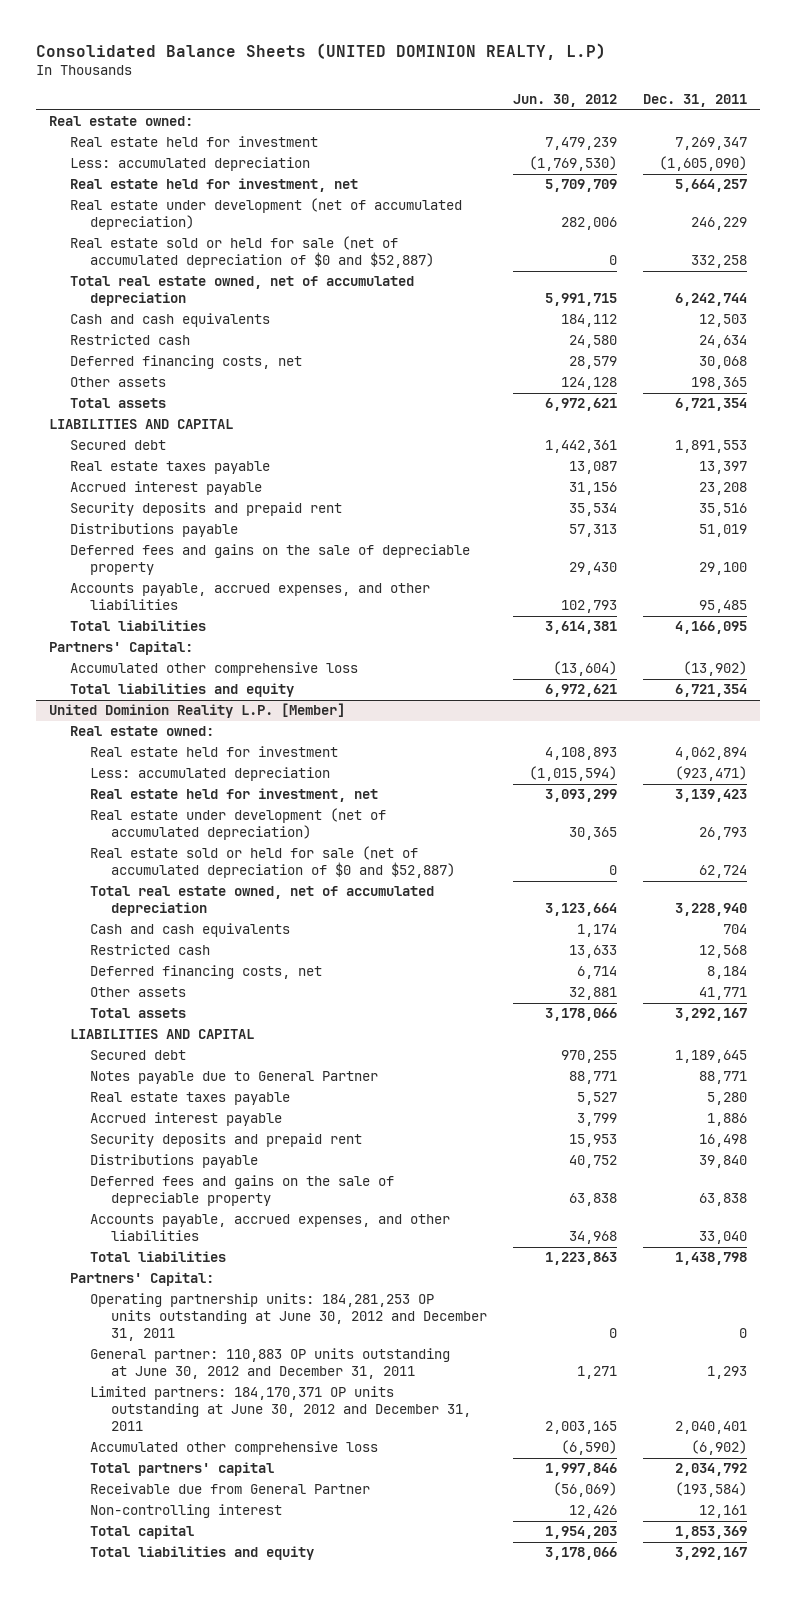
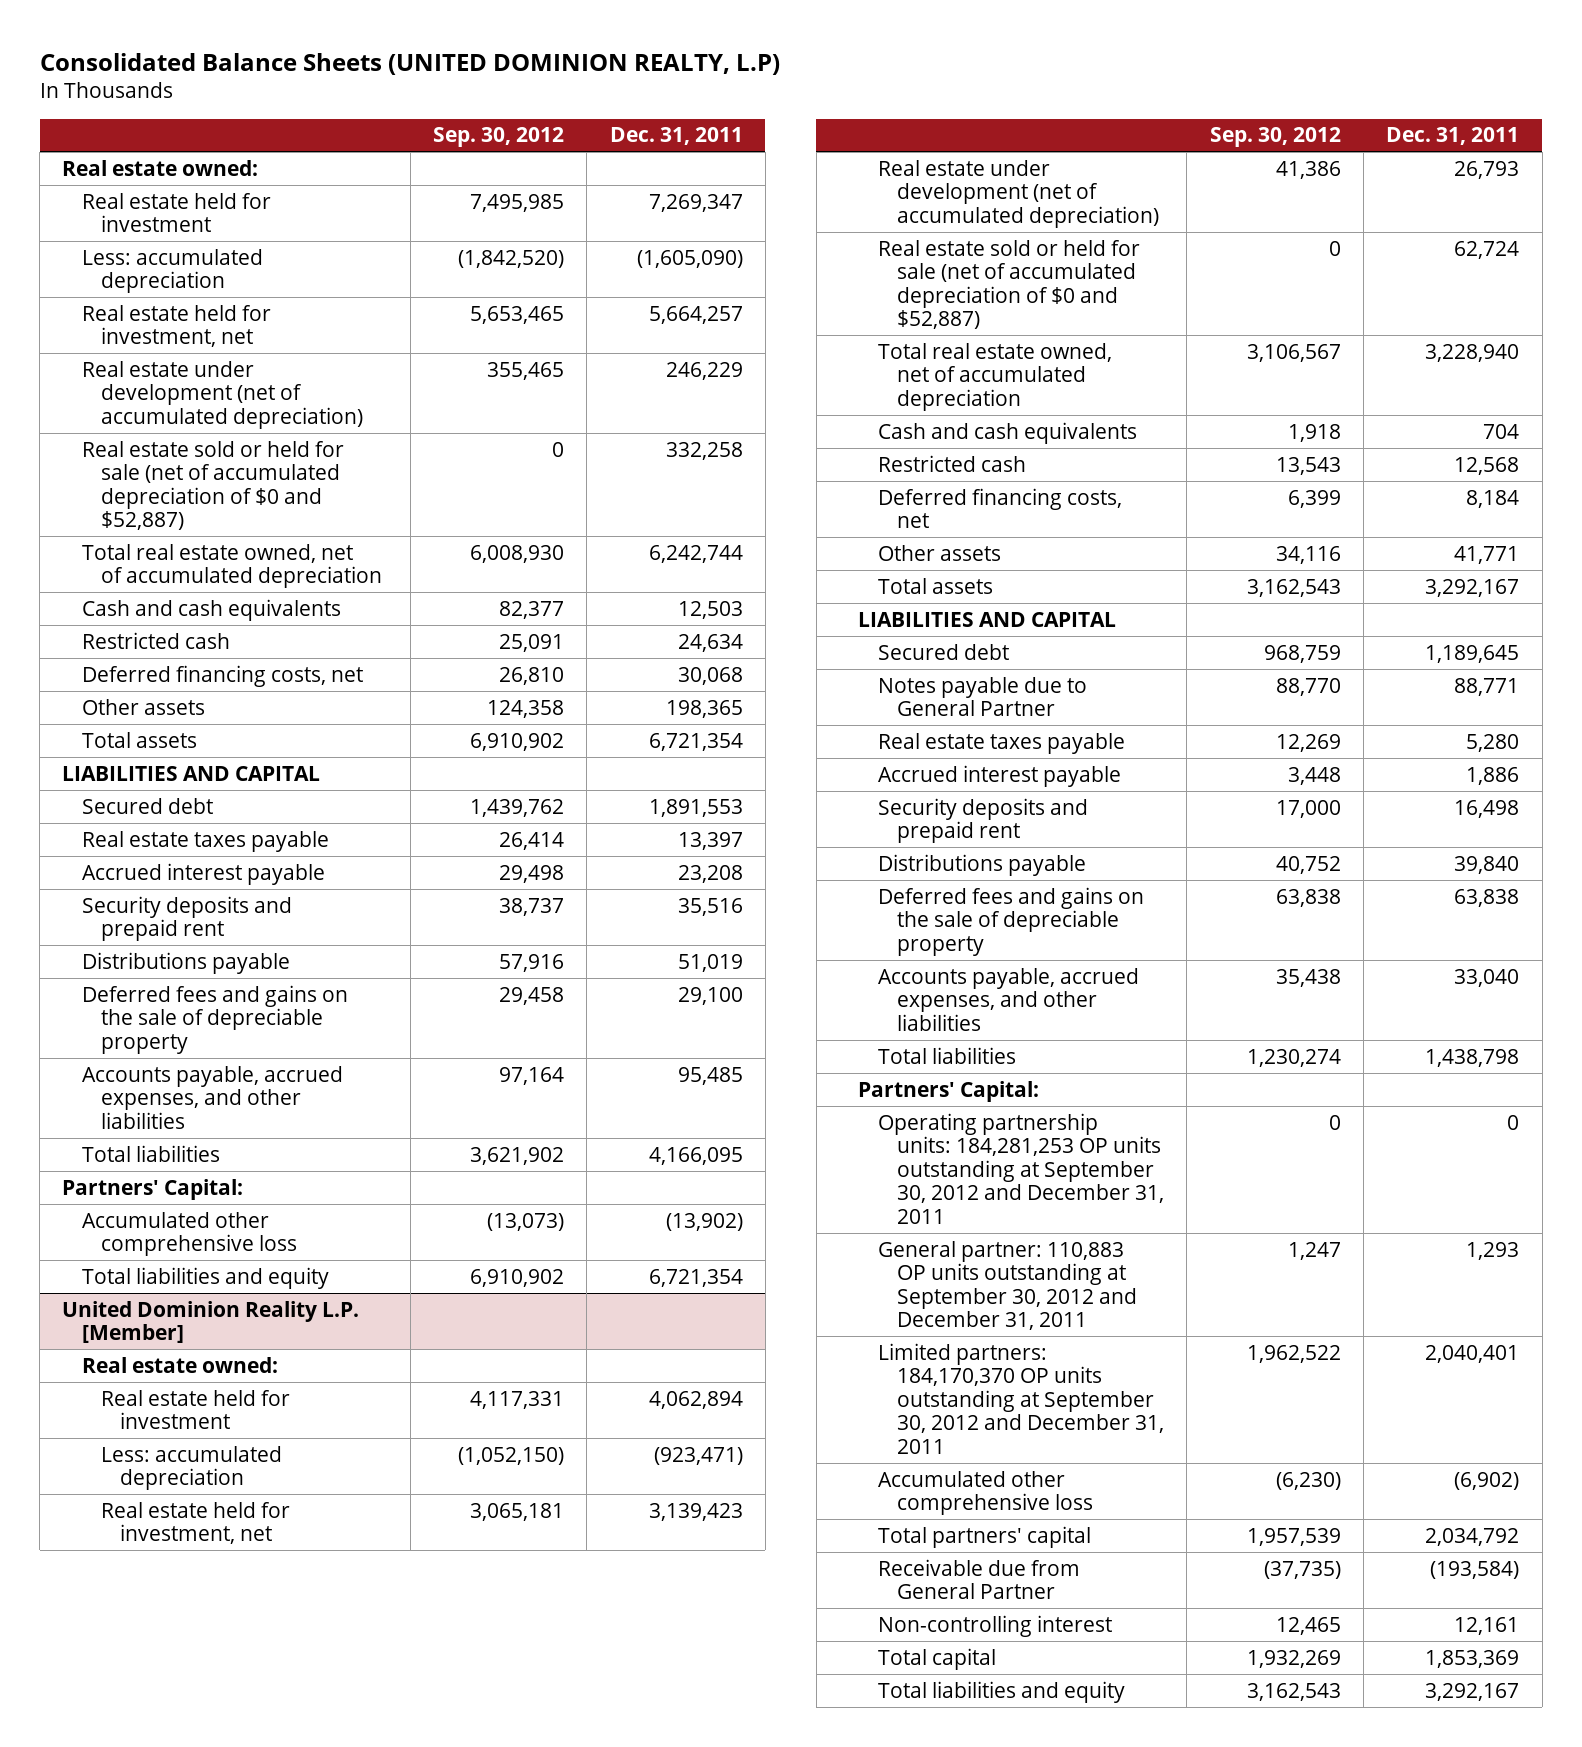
[512,94,617,108] Jun. 30, 2012 -> none
none -> [432,127,564,148] Sep. 30, 2012
[90,1293,487,1342] Operating partnership units: 184,281,253 OP units outstanding at June 30, 2012 and December 31, 2011 -> [877,1112,1164,1224] Operating partnership units: 184,281,253 OP units outstanding at September 30, 2012 and December 31, 2011
[90,1348,451,1380] General partner: 110,883 OP units outstanding at June 30, 2012 and December 31, 2011 -> [877,1240,1137,1331] General partner: 110,883 OP units outstanding at September 30, 2012 and December 31, 2011
[90,1386,471,1432] Limited partners: 184,170,371 OP units outstanding at June 30, 2012 and December 31, 2011 -> [877,1342,1164,1454] Limited partners: 184,170,370 OP units outstanding at September 30, 2012 and December 31, 2011

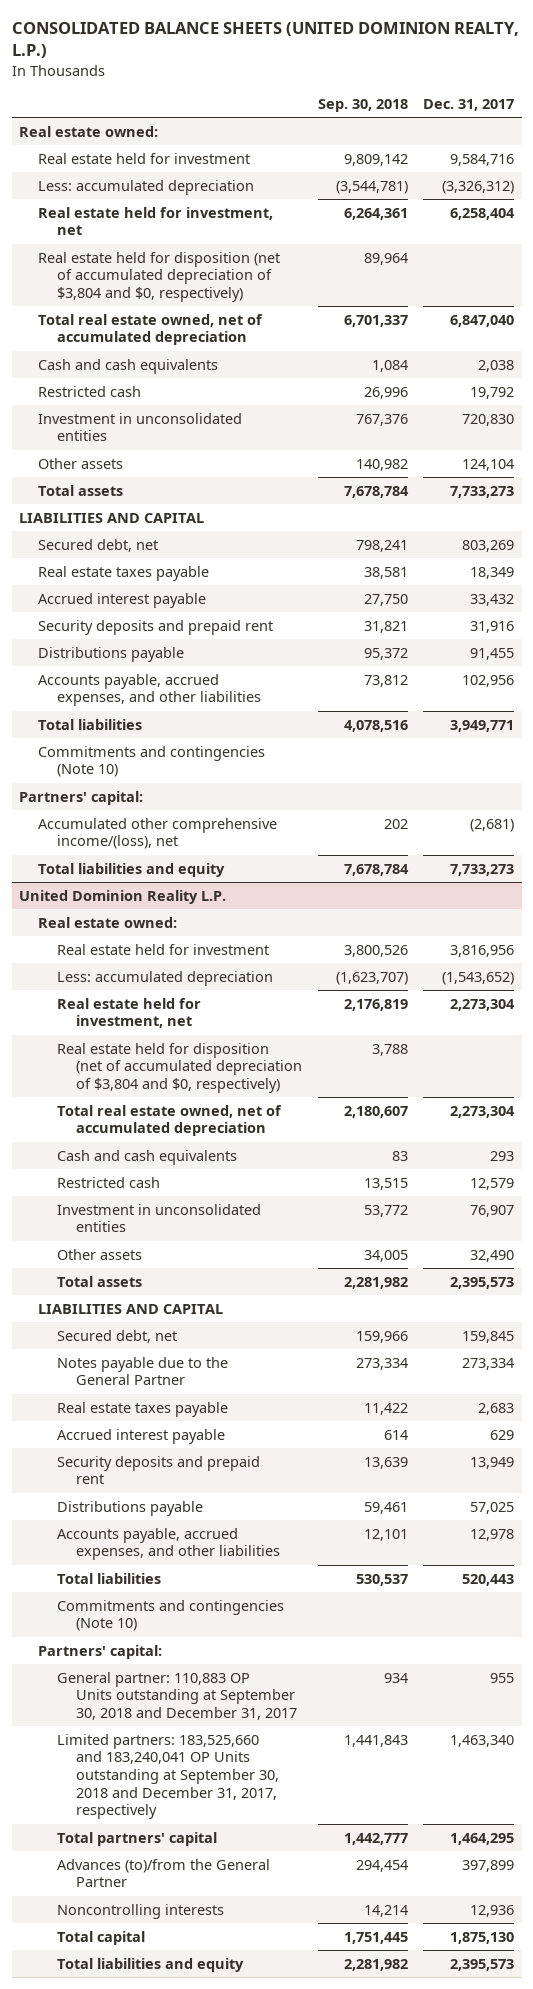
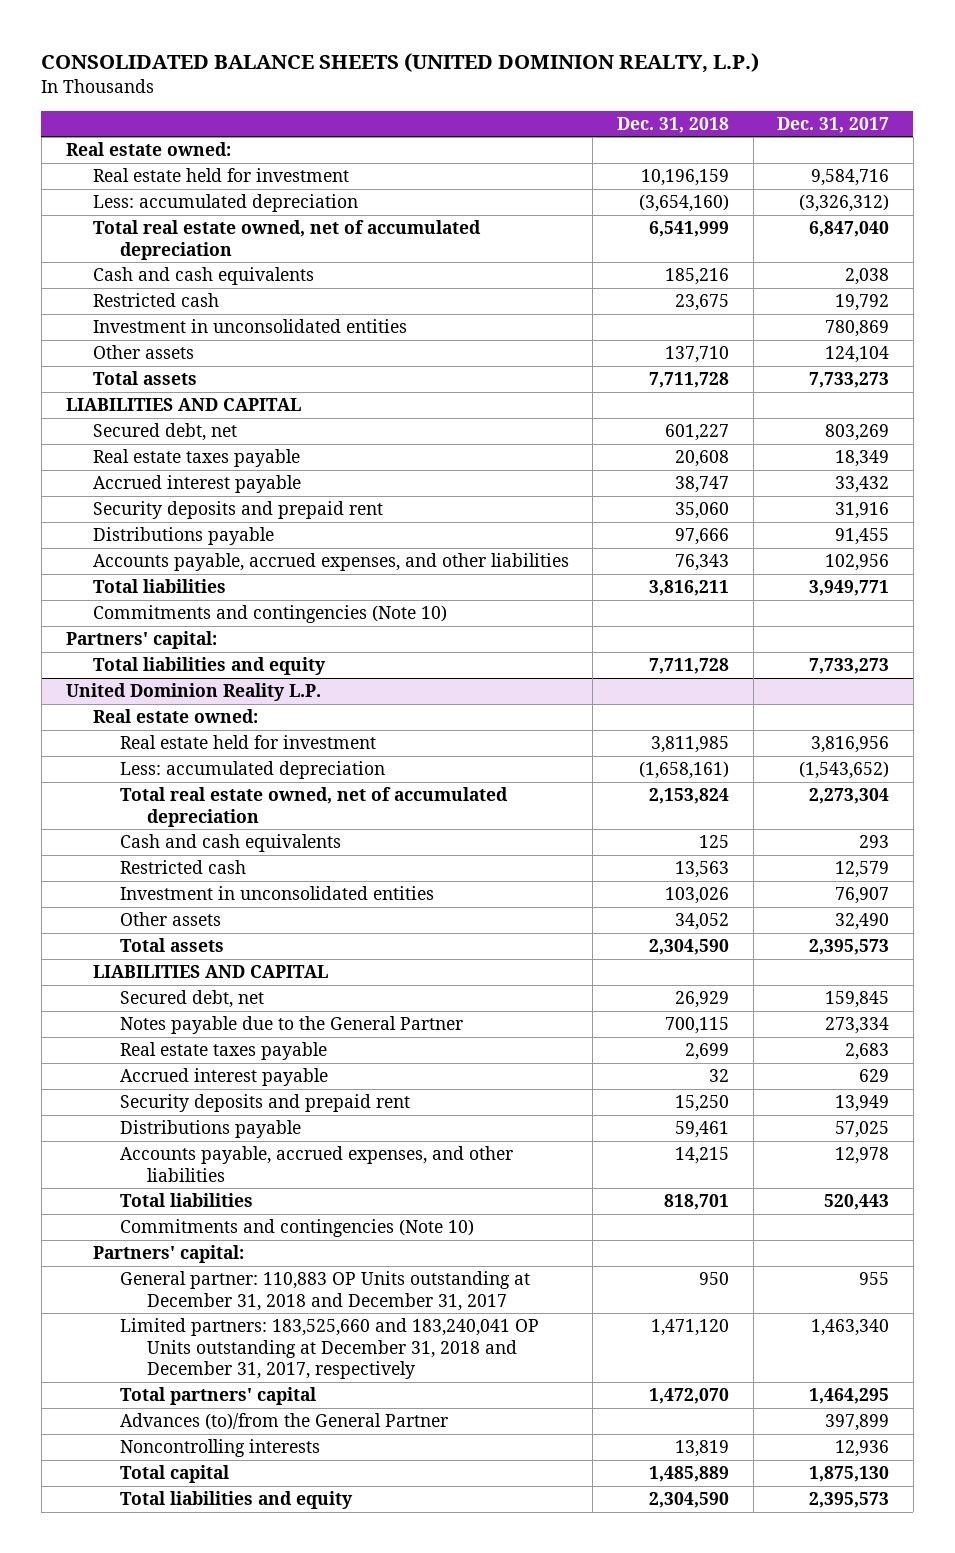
[317,98,408,112] Sep. 30, 2018 -> none
none -> [616,116,729,133] Dec. 31, 2018
[38,206,274,236] Real estate held for investment, net -> none
[38,251,281,302] Real estate held for disposition (net of accumulated depreciation of $3,804 and $0, respectively) -> none
[462,413,515,426] 720,830 -> [825,320,890,338] 780,869
[38,817,278,850] Accumulated other comprehensive income/(loss), net -> none
[57,997,202,1029] Real estate held for investment, net -> none
[57,1042,303,1093] Real estate held for disposition (net of accumulated depreciation of $3,804 and $0, respectively) -> none
[57,1671,298,1720] General partner: 110,883 OP Units outstanding at September 30, 2018 and December 31, 2017 -> [119,1271,530,1311] General partner: 110,883 OP Units outstanding at December 31, 2018 and December 31, 2017
[57,1733,280,1820] Limited partners: 183,525,660 and 183,240,041 OP Units outstanding at September 30, 2018 and December 31, 2017, respectively -> [119,1318,539,1380] Limited partners: 183,525,660 and 183,240,041 OP Units outstanding at December 31, 2018 and December 31, 2017, respectively

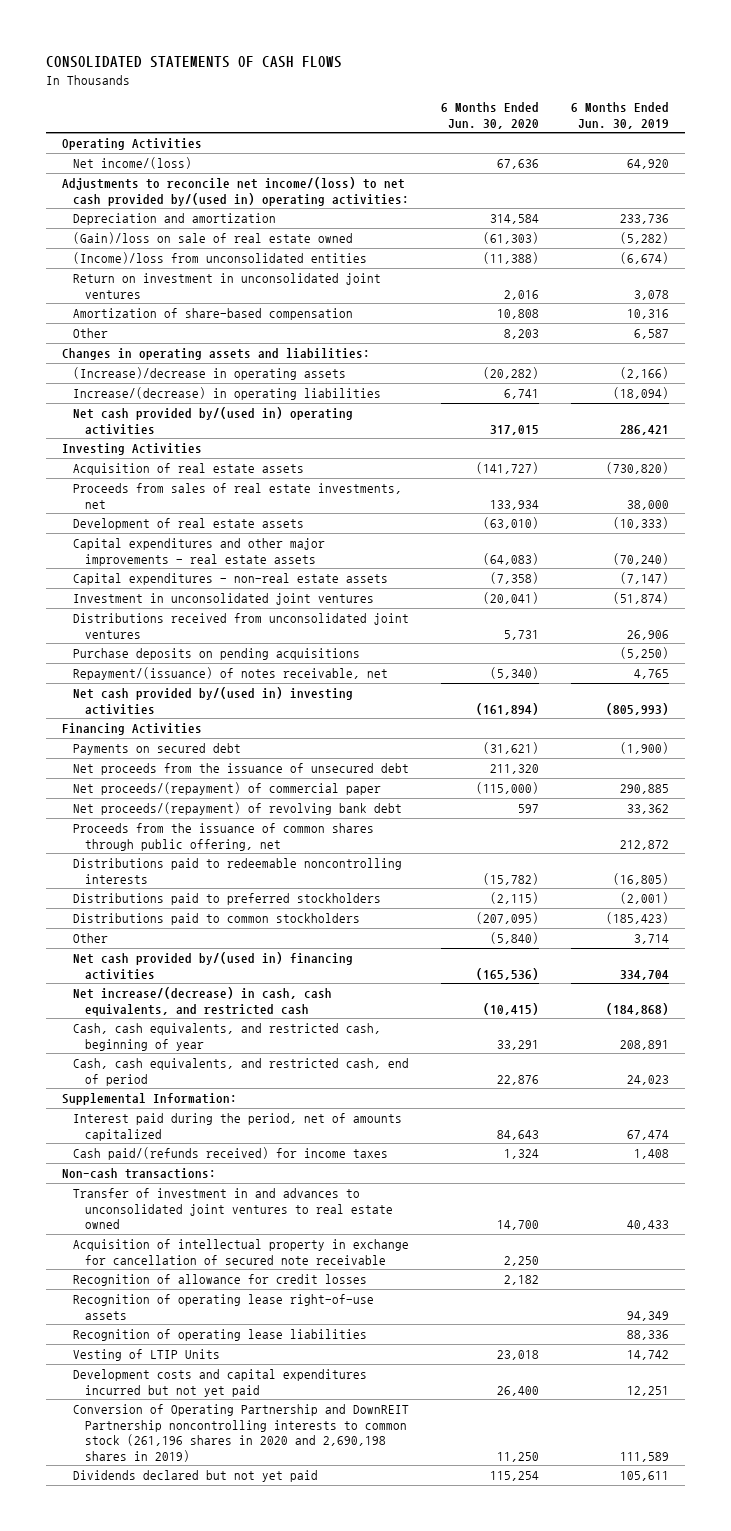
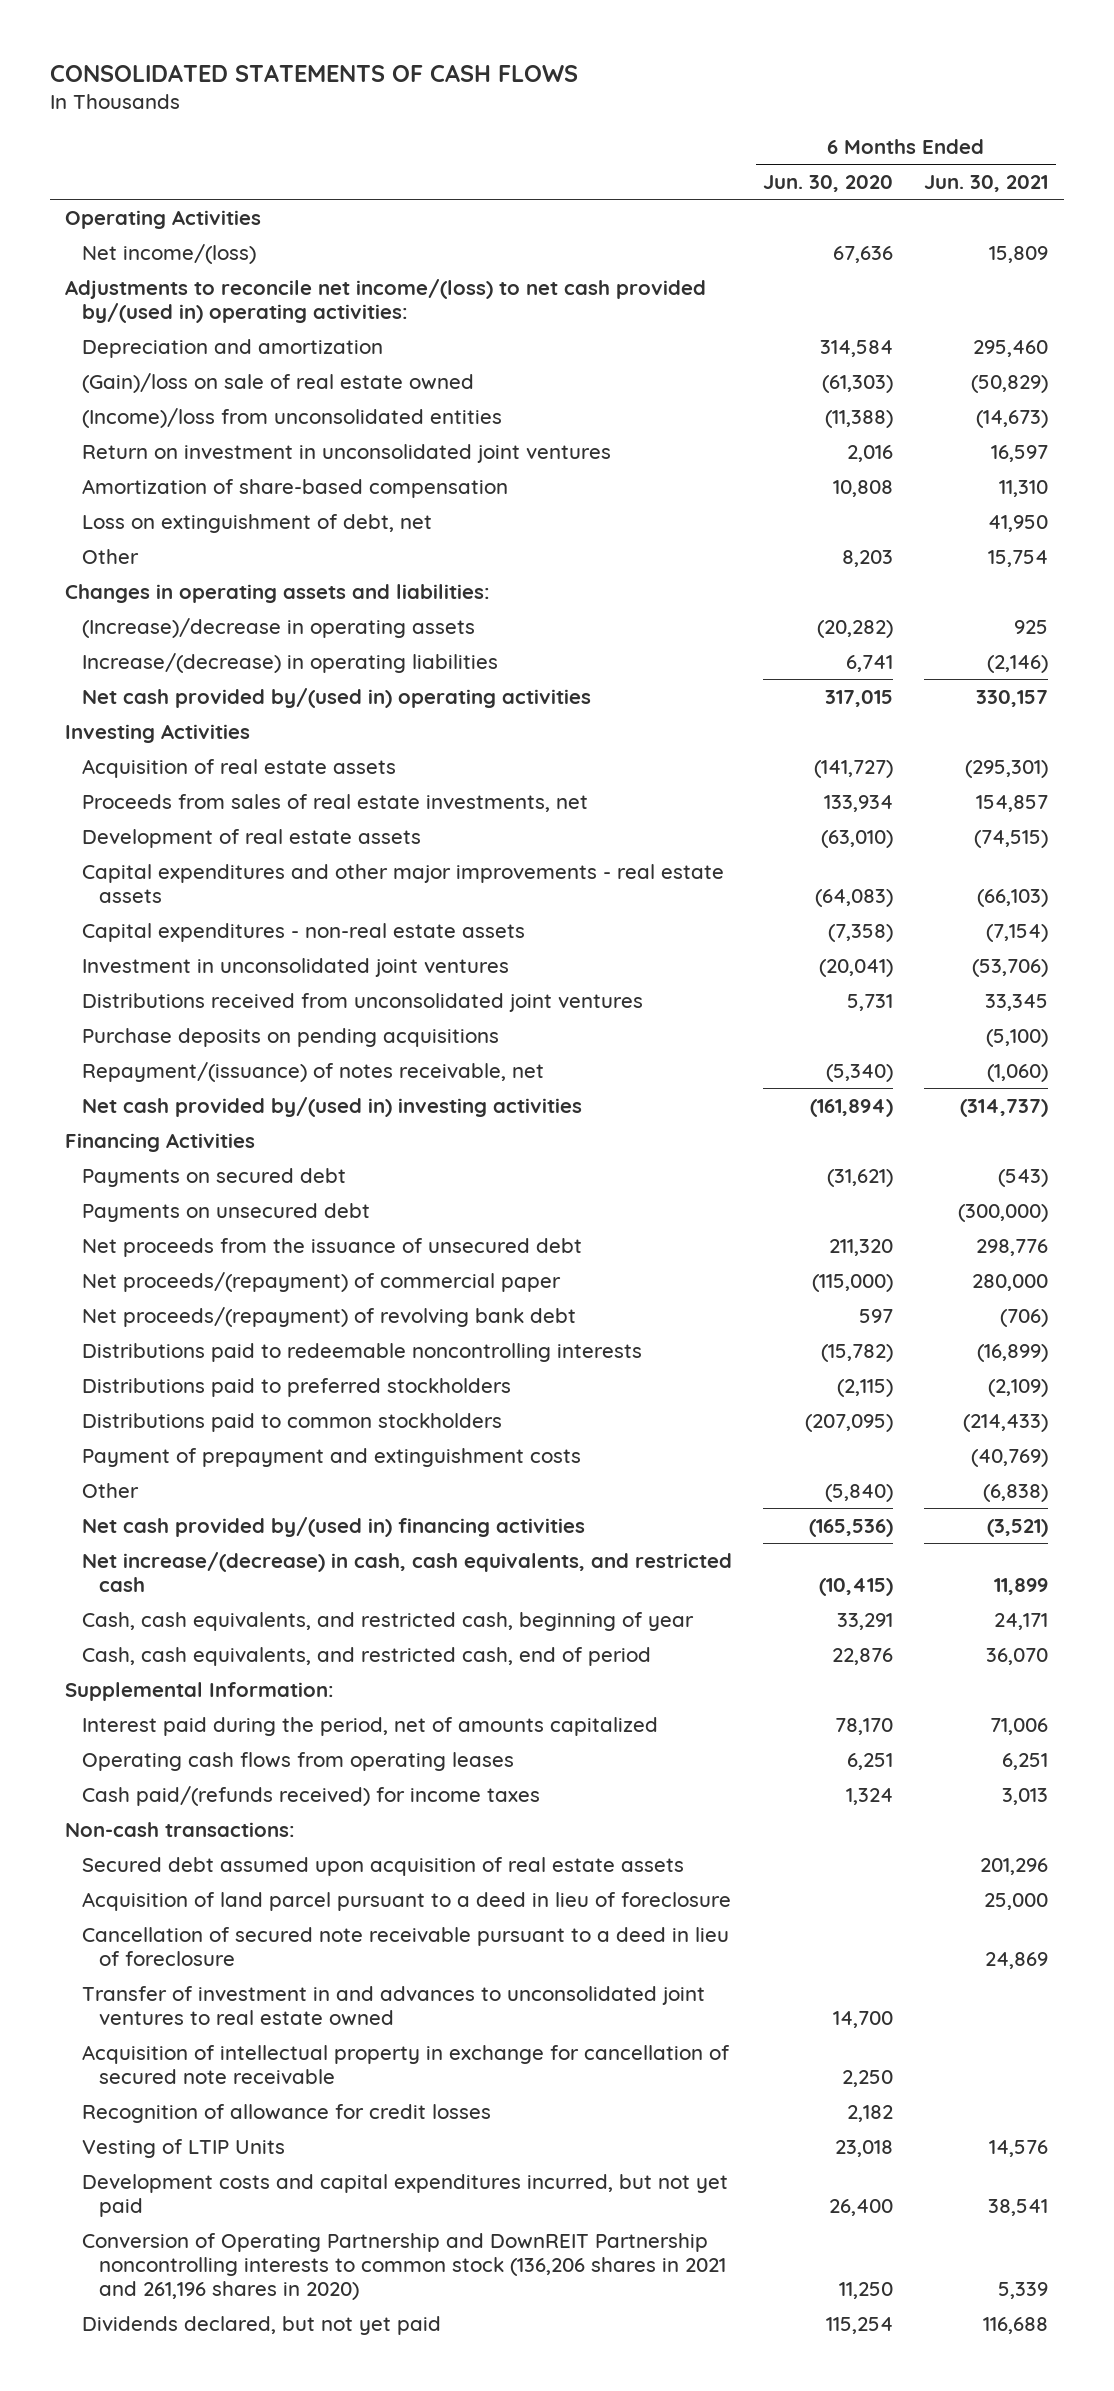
[571,102,670,129] 6 Months Ended Jun. 30, 2019 -> none
none -> [924,175,1049,193] Jun. 30, 2021
none -> [82,513,433,533] Loss on extinguishment of debt, net
none -> [82,1202,371,1222] Payments on unsecured debt
[73,822,375,851] Proceeds from the issuance of common shares through public offering, net -> none
none -> [82,1447,582,1467] Payment of prepayment and extinguishment costs
[497,1129,540,1140] 84,643 -> [835,1717,894,1735] 78,170
none -> [82,1751,515,1771] Operating cash flows from operating leases
none -> [82,1856,685,1876] Secured debt assumed upon acquisition of real estate assets
none -> [82,1891,732,1911] Acquisition of land parcel pursuant to a deed in lieu of foreclosure
none -> [82,1926,730,1966] Cancellation of secured note receivable pursuant to a deed in lieu of foreclosure
[73,1293,375,1320] Recognition of operating lease right-of-use assets -> none
[73,1328,368,1341] Recognition of operating lease liabilities -> none
[73,1368,368,1397] Development costs and capital expenditures incurred but not yet paid -> [82,2173,729,2217] Development costs and capital expenditures incurred, but not yet paid
[73,1403,410,1462] Conversion of Operating Partnership and DownREIT Partnership noncontrolling interests to common stock (261,196 shares in 2020 and 2,690,198 shares in 2019) -> [82,2232,727,2301] Conversion of Operating Partnership and DownREIT Partnership noncontrolling interests to common stock (136,206 shares in 2021 and 261,196 shares in 2020)
[73,1469,319,1482] Dividends declared but not yet paid -> [82,2315,442,2335] Dividends declared, but not yet paid

